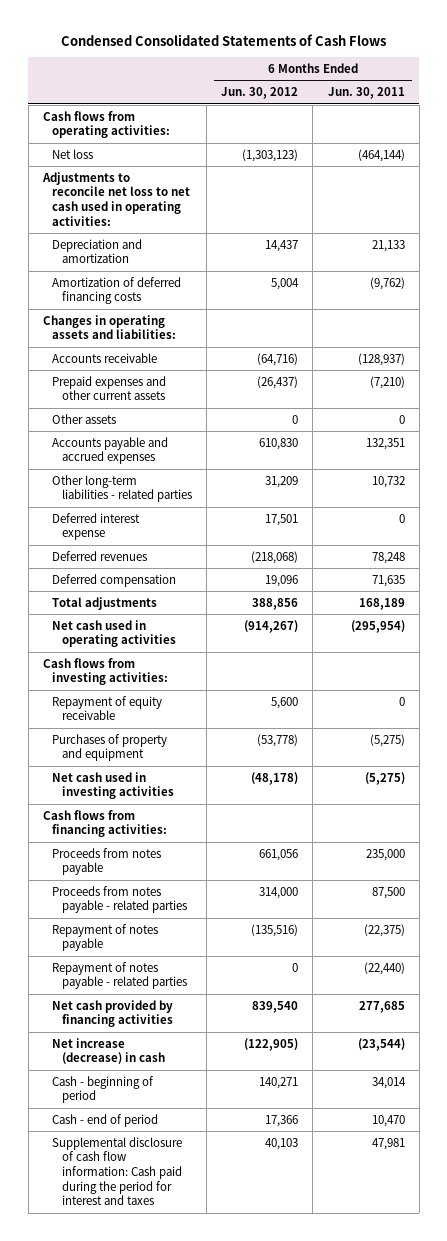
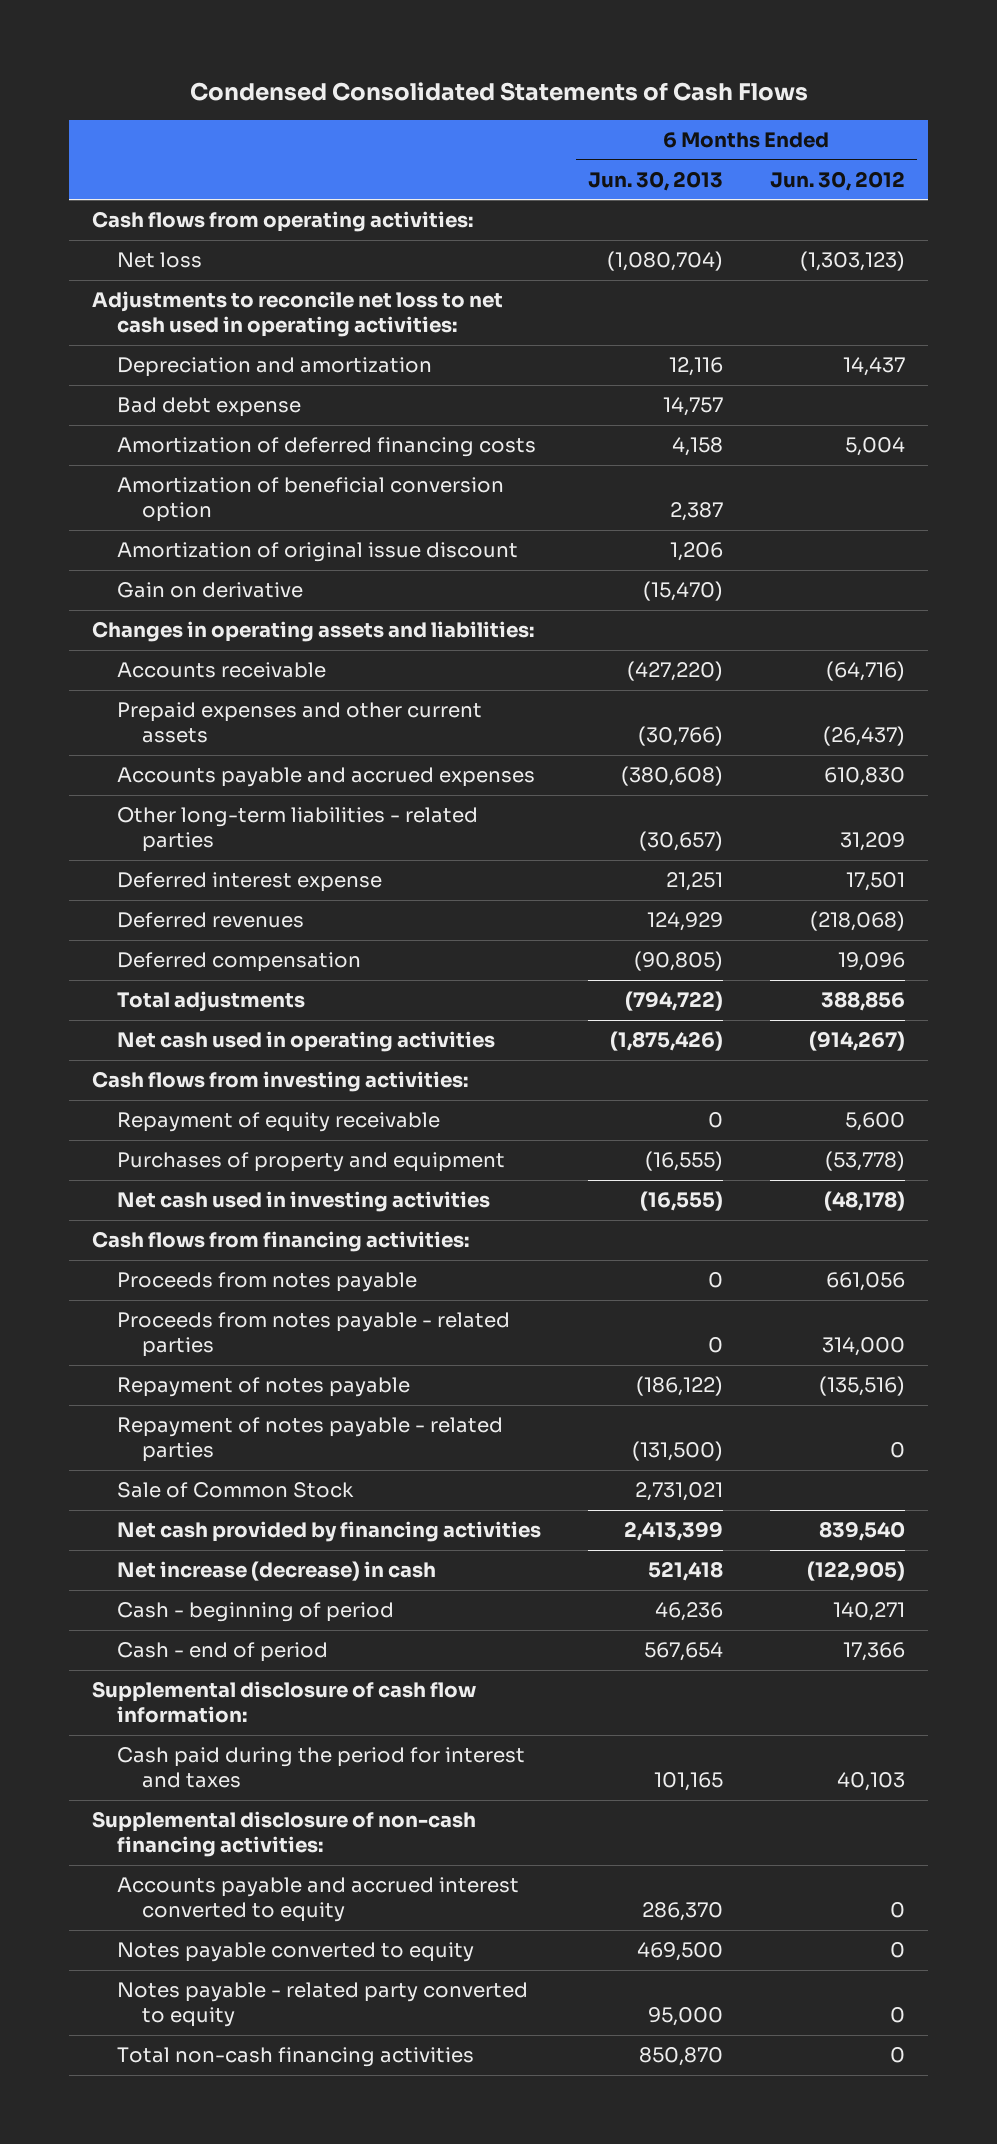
[327,87,405,100] Jun. 30, 2011 -> none
none -> [587,170,723,191] Jun. 30, 2013
none -> [117,397,302,418] Bad debt expense
none -> [117,477,505,523] Amortization of beneficial conversion option
none -> [117,542,519,563] Amortization of original issue discount
none -> [117,582,304,599] Gain on derivative
[52,413,117,424] Other assets -> none
none -> [117,1482,355,1499] Sale of Common Stock
none -> [92,1681,477,1724] Supplemental disclosure of cash flow information:
[52,1136,183,1206] Supplemental disclosure of cash flow information: Cash paid during the period for interest and taxes -> [117,1747,526,1789] Cash paid during the period for interest and taxes
none -> [92,1811,477,1858] Supplemental disclosure of non-cash financing activities:
none -> [117,1877,520,1923] Accounts payable and accrued interest converted to equity
none -> [117,1942,475,1963] Notes payable converted to equity
none -> [117,1982,529,2028] Notes payable - related party converted to equity
none -> [117,2047,475,2068] Total non-cash financing activities

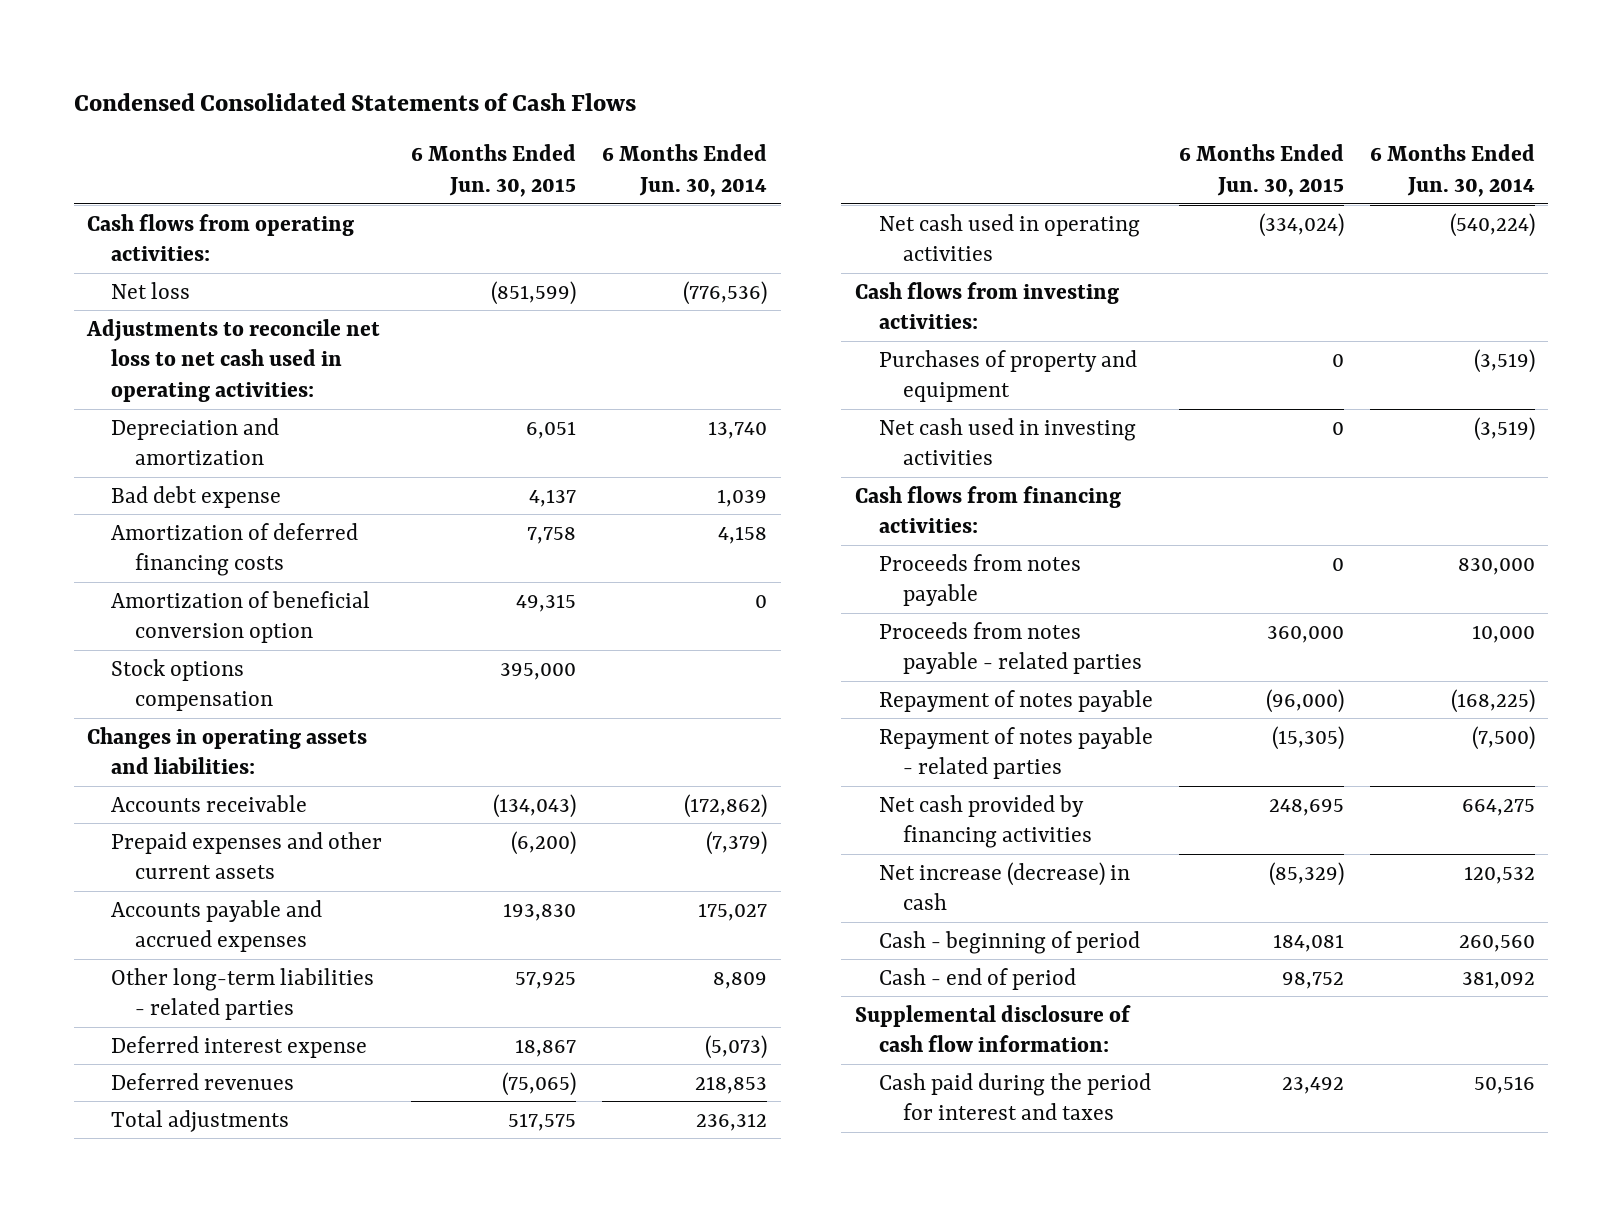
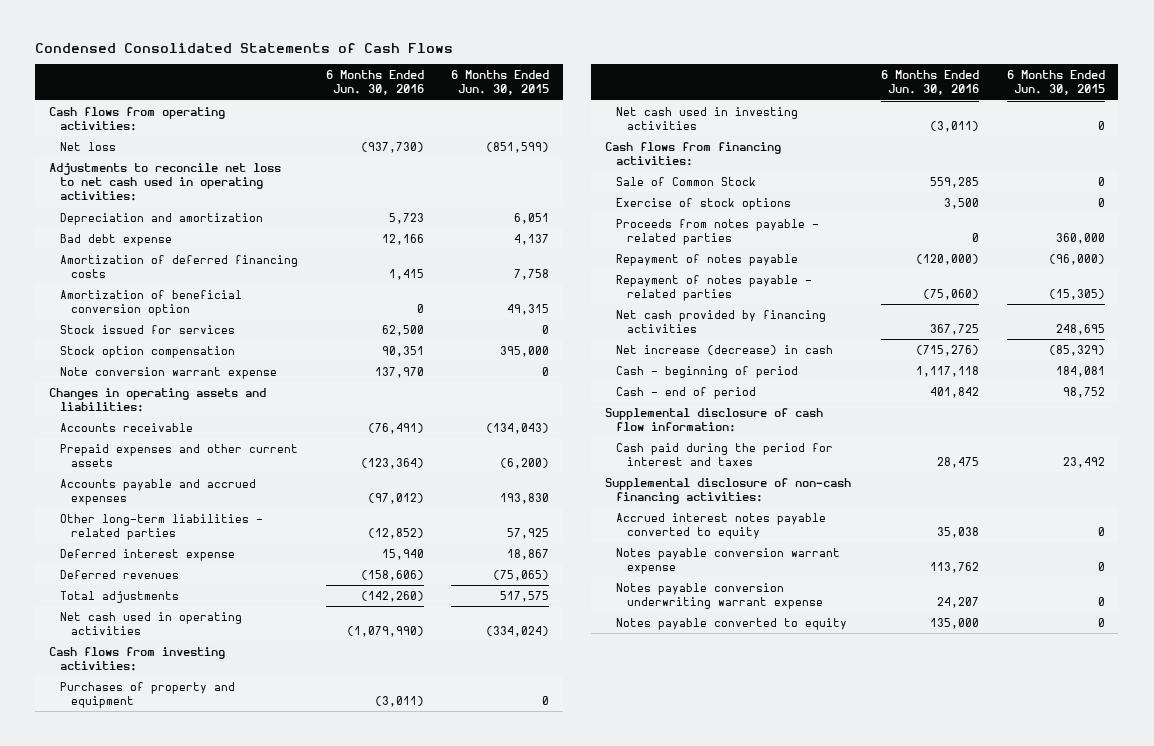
[602,144,768,198] 6 Months Ended Jun. 30, 2014 -> none
none -> [325,69,424,96] 6 Months Ended Jun. 30, 2016
none -> [60,324,236,334] Stock issued for services
[111,658,274,712] Stock options compensation -> [60,345,236,358] Stock option compensation
none -> [60,366,278,379] Note conversion warrant expense
[878,553,1081,607] Proceeds from notes payable -> none
none -> [615,176,756,186] Sale of Common Stock
none -> [615,197,791,210] Exercise of stock options
none -> [604,477,851,505] Supplemental disclosure of non-cash financing activities:
none -> [615,512,826,540] Accrued interest notes payable converted to equity
none -> [615,547,840,575] Notes payable conversion warrant expense
none -> [615,582,824,610] Notes payable conversion underwriting warrant expense
none -> [615,617,847,630] Notes payable converted to equity

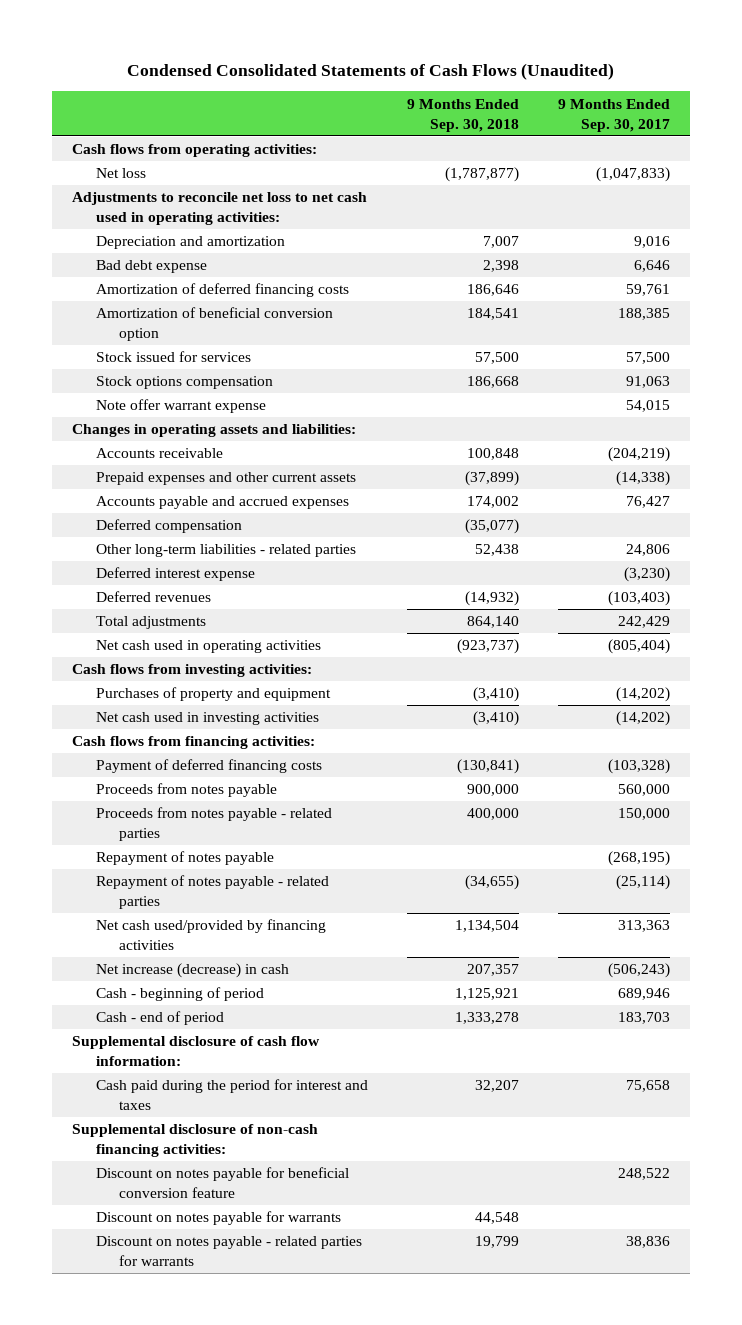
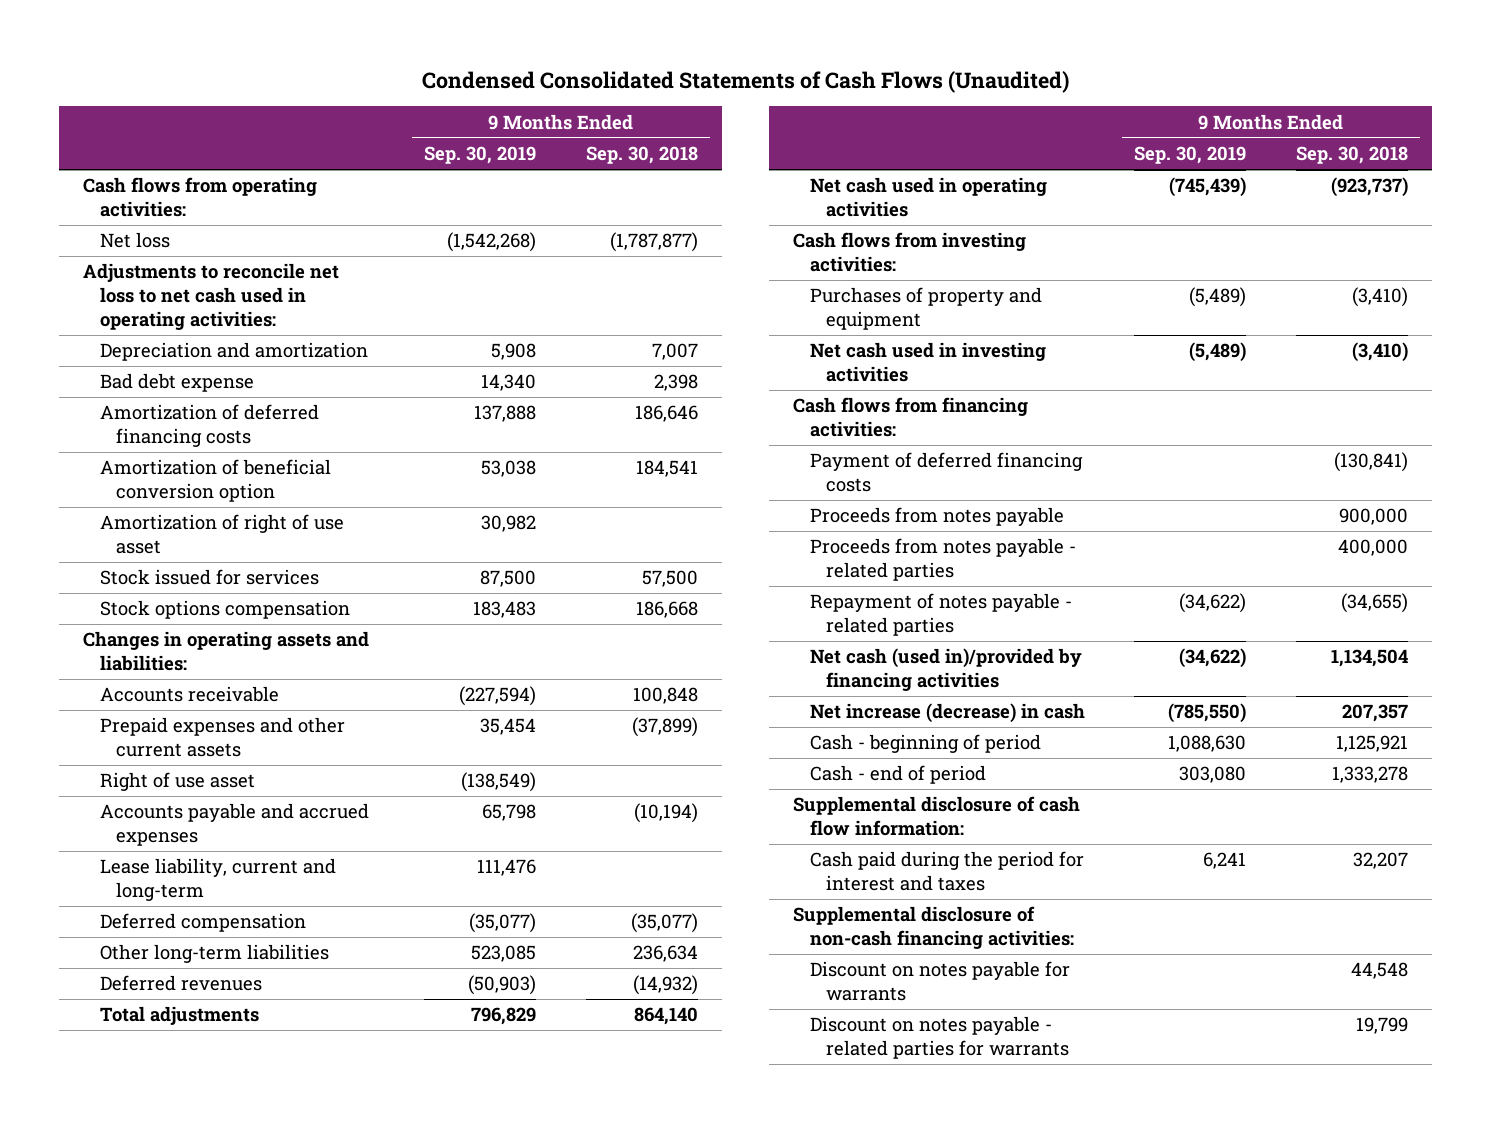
[558,98,671,132] 9 Months Ended Sep. 30, 2017 -> none
none -> [424,146,537,165] Sep. 30, 2019
none -> [99,514,344,555] Amortization of right of use asset
[95,399,266,414] Note offer warrant expense -> none
none -> [99,772,255,792] Right of use asset
[466,496,519,509] 174,002 -> [633,803,698,824] (10,194)
none -> [99,858,336,902] Lease liability, current and long-term
[95,567,255,582] Deferred interest expense -> none
[95,544,356,558] Other long-term liabilities - related parties -> [99,944,329,964] Other long-term liabilities
[474,544,519,557] 52,438 -> [632,945,698,963] 236,634
[95,851,274,866] Repayment of notes payable -> none
[95,919,326,951] Net cash used/provided by financing activities -> [809,648,1082,692] Net cash (used in)/provided by financing activities
[95,1167,349,1199] Discount on notes payable for beneficial conversion feature -> none

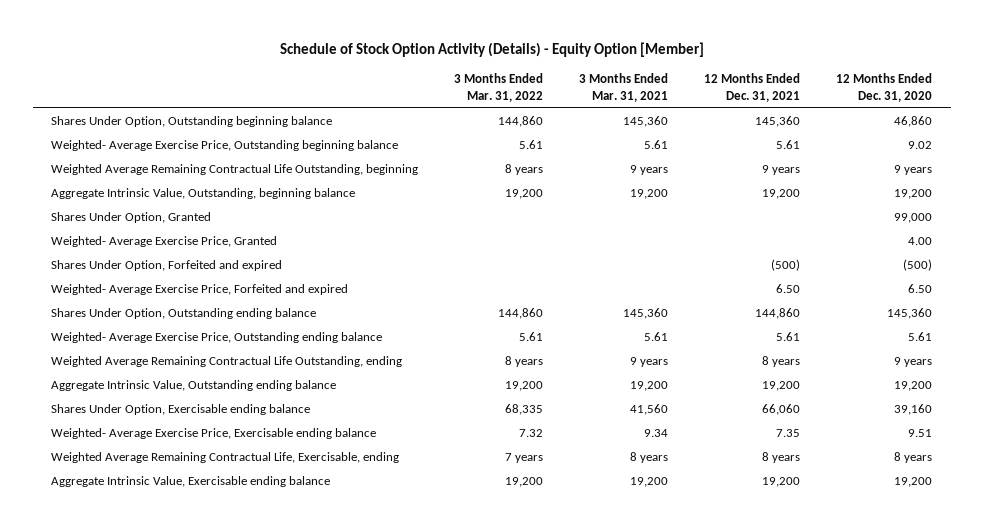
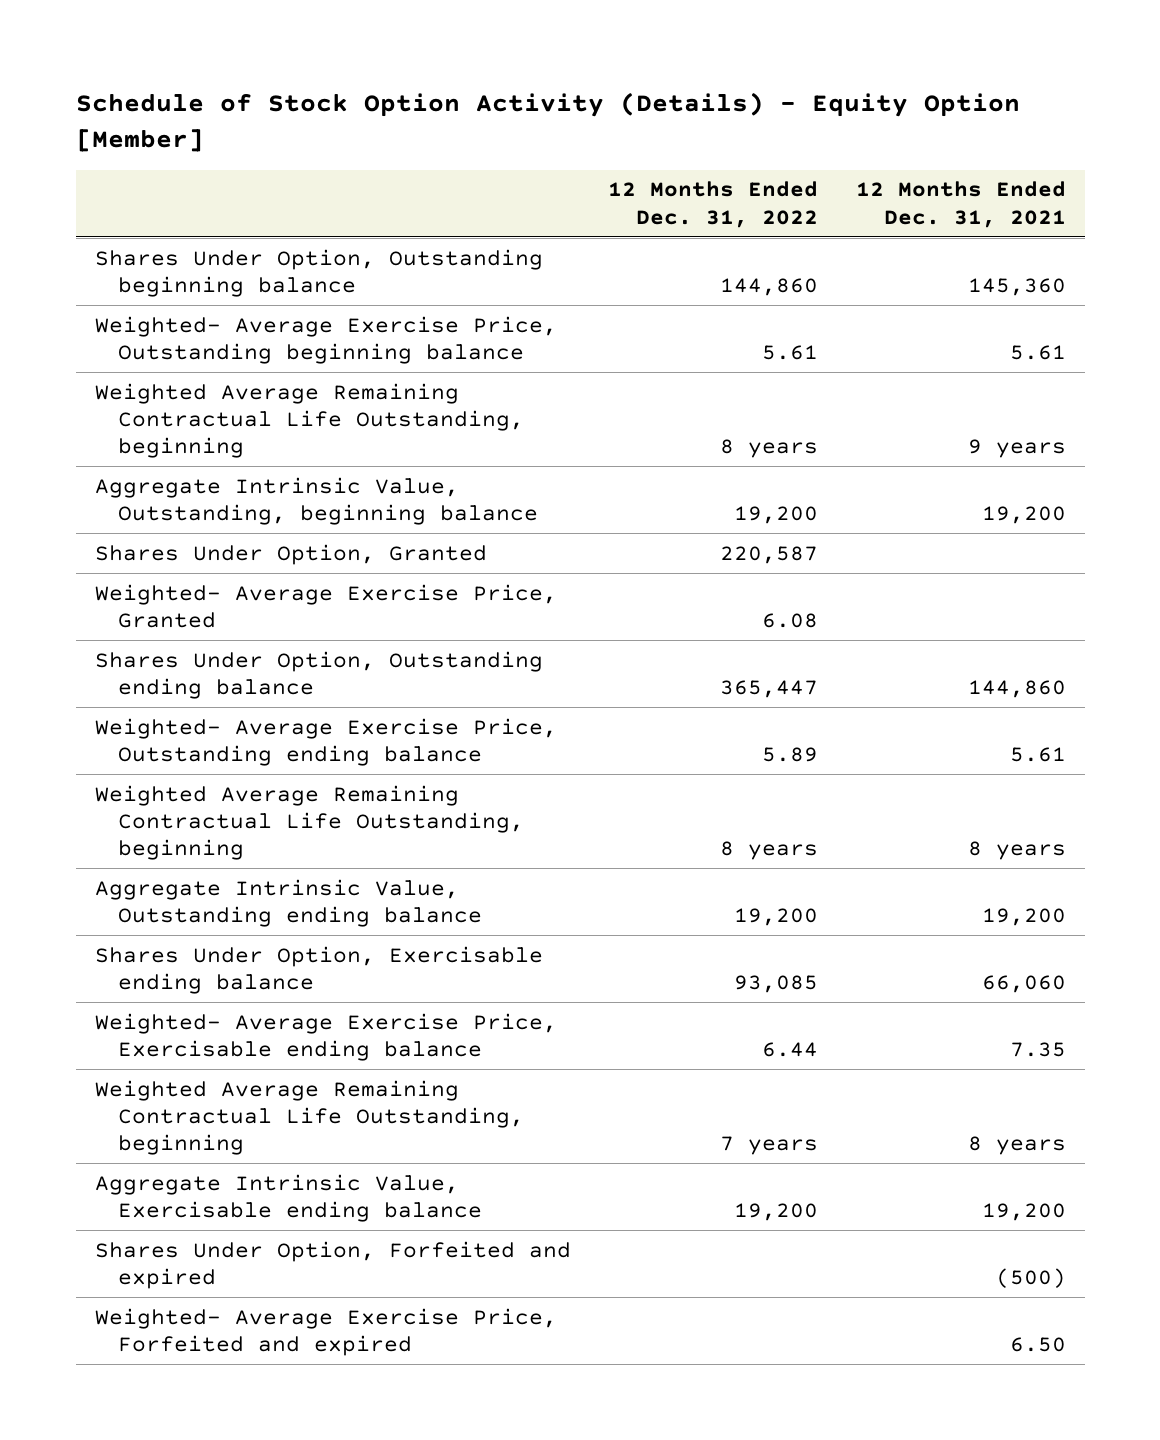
[454,73,544,103] 3 Months Ended Mar. 31, 2022 -> none
[579,73,669,103] 3 Months Ended Mar. 31, 2021 -> none
[836,73,933,103] 12 Months Ended Dec. 31, 2020 -> none
none -> [608,181,819,228] 12 Months Ended Dec. 31, 2022
[51,356,403,368] Weighted Average Remaining Contractual Life Outstanding, ending -> [94,784,525,860] Weighted Average Remaining Contractual Life Outstanding, beginning
[51,452,400,464] Weighted Average Remaining Contractual Life, Exercisable, ending -> [94,1079,525,1155] Weighted Average Remaining Contractual Life Outstanding, beginning
[51,260,283,272] Shares Under Option, Forfeited and expired -> [94,1240,571,1289] Shares Under Option, Forfeited and expired
[51,284,349,296] Weighted- Average Exercise Price, Forfeited and expired -> [94,1307,557,1356] Weighted- Average Exercise Price, Forfeited and expired

